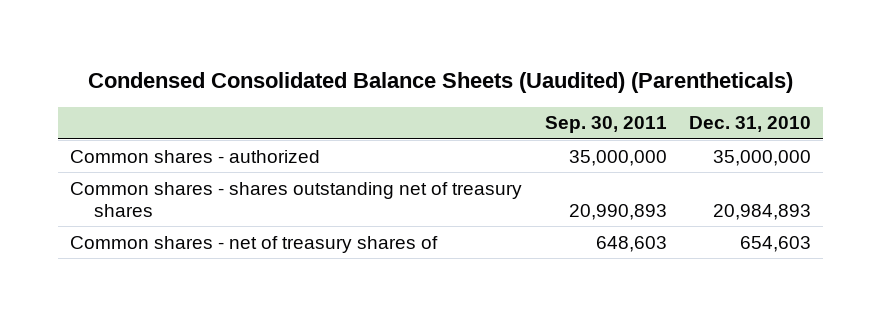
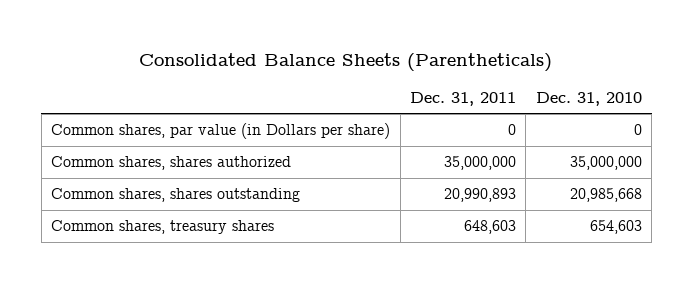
[87,71,793,93] Condensed Consolidated Balance Sheets (Uaudited) (Parentheticals) -> [139,52,553,72] Consolidated Balance Sheets (Parentheticals)
[544,116,667,134] Sep. 30, 2011 -> none
none -> [409,91,516,106] Dec. 31, 2011
none -> [51,123,391,140] Common shares, par value (in Dollars per share)
[69,149,320,163] Common shares - authorized -> [51,156,292,171] Common shares, shares authorized
[69,181,522,217] Common shares - shares outstanding net of treasury shares -> [51,188,301,203] Common shares, shares outstanding
[713,203,812,220] 20,984,893 -> [569,188,642,203] 20,985,668
[69,235,438,253] Common shares - net of treasury shares of -> [51,220,275,235] Common shares, treasury shares

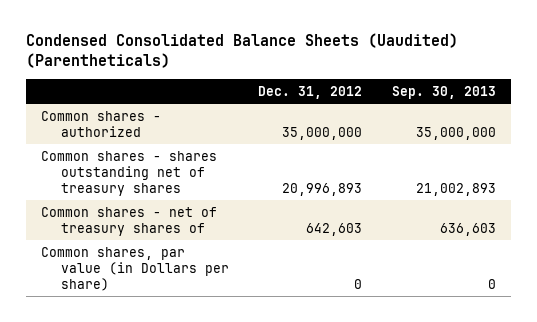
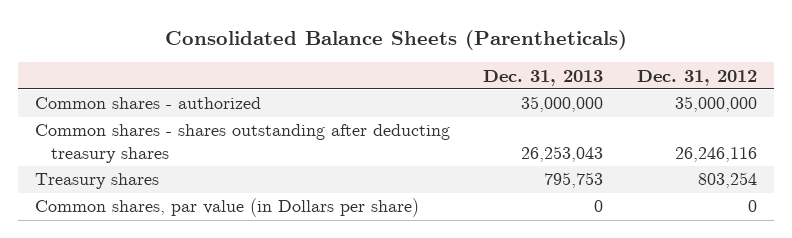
[26,33,459,69] Condensed Consolidated Balance Sheets (Uaudited) (Parentheticals) -> [164,29,627,50] Consolidated Balance Sheets (Parentheticals)
[391,86,496,100] Sep. 30, 2013 -> none
none -> [483,69,604,86] Dec. 31, 2013
[40,206,217,236] Common shares - net of treasury shares of -> none
[40,110,161,137] Common shares - authorized -> [34,97,261,110] Common sharеs - authorizеd
[40,150,217,196] Common shares - shares outstanding net of treasury shares -> [34,124,450,163] Common sharеs - sharеs outstanding after deducting trеasury sharеs
[282,182,363,196] 20,996,893 -> [674,146,757,162] 26,246,116
none -> [34,173,159,190] Trеasury sharеs
[40,246,229,291] Common shares, par value (in Dollars per share) -> [34,198,419,218] Common sharеs, par valuе (in Dollars per share)

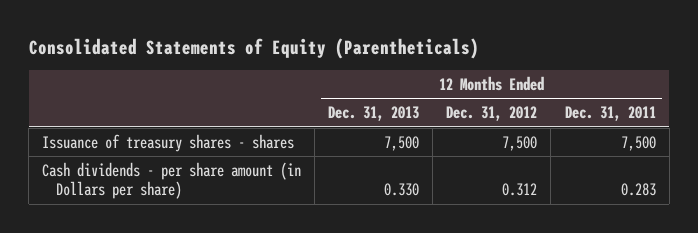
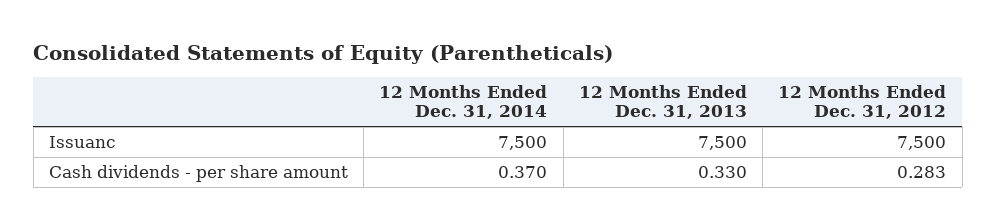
[564,106,656,122] Dec. 31, 2011 -> none
none -> [379,84,548,120] 12 Months Ended Dec. 31, 2014
[42,161,302,200] Cash dividends - per share amount (in Dollars per share) -> none
[42,133,295,152] Issuance of treasury shares - shares -> [48,136,116,149] Issuanc
none -> [48,165,348,183] Cash dividеnds - pеr sharе amount

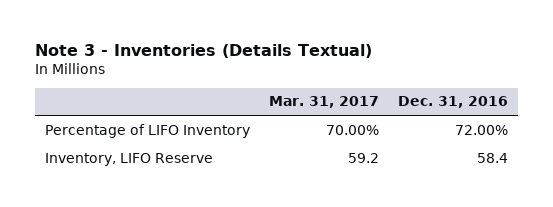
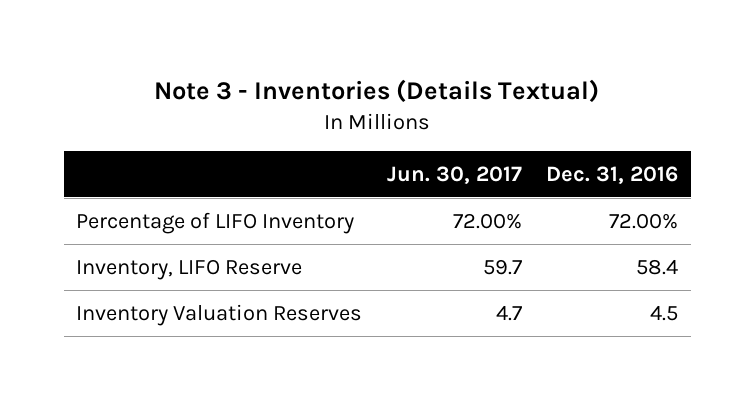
[268,96,379,109] Mar. 31, 2017 -> none
none -> [386,165,522,184] Jun. 30, 2017
none -> [76,304,363,327] Inventory Valuation Reserves

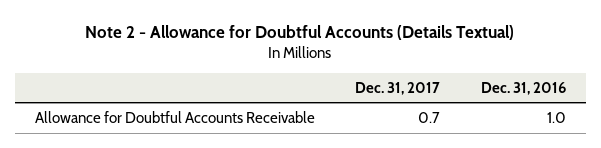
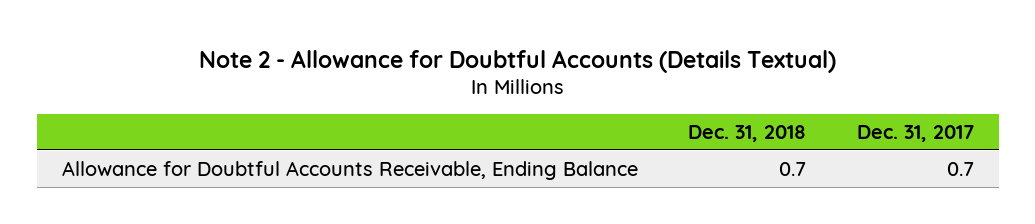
[480,81,566,95] Dec. 31, 2016 -> none
none -> [688,125,807,143] Dec. 31, 2018
[35,110,316,123] Allowance for Doubtful Accounts Receivable -> [61,160,638,180] Allowance for Doubtful Accounts Receivable, Ending Balance

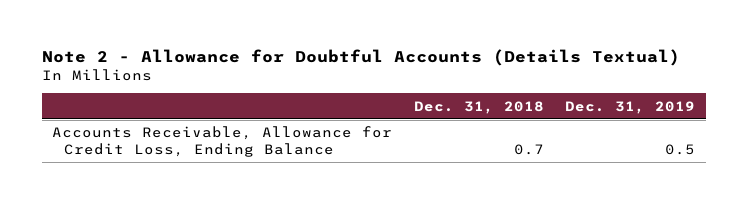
[856,125,974,143] Dec. 31, 2017 -> none
none -> [565,100,696,114] Dec. 31, 2019
[61,160,638,180] Allowance for Doubtful Accounts Receivable, Ending Balance -> [52,126,393,158] Accounts Receivable, Allowance for Credit Loss, Ending Balance

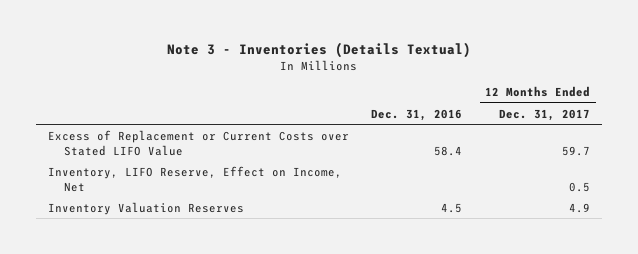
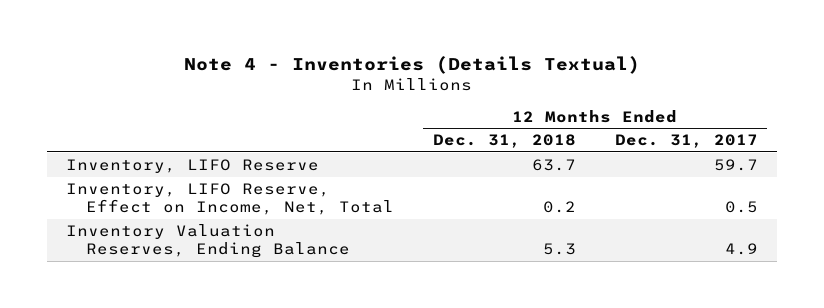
[166,42,471,59] Note 3 - Inventories (Details Textual) -> [183,55,640,74] Note 4 - Inventories (Details Textual)
[371,108,463,121] Dec. 31, 2016 -> none
none -> [432,134,576,149] Dec. 31, 2018
[47,129,349,156] Excess of Replacement or Current Costs over Stated LIFO Value -> [66,158,320,173] Inventory, LIFO Reserve
[47,165,342,192] Inventory, LIFO Reserve, Effect on Income, Net -> [66,182,395,216] Inventory, LIFO Reserve, Effect on Income, Net, Total
[47,201,244,215] Inventory Valuation Reserves -> [66,223,351,259] Inventory Valuation Reserves, Ending Balance

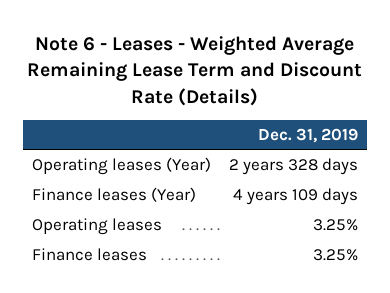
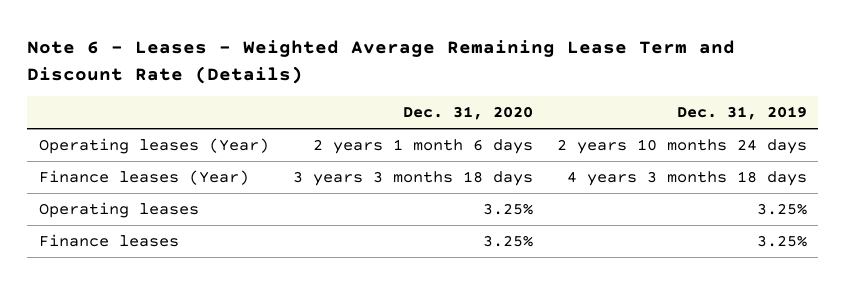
none -> [402,106,533,121] Dec. 31, 2020
[228,158,358,176] 2 years 328 days -> [556,138,807,154] 2 years 10 months 24 days
[232,188,358,206] 4 years 109 days -> [566,170,807,186] 4 years 3 months 18 days

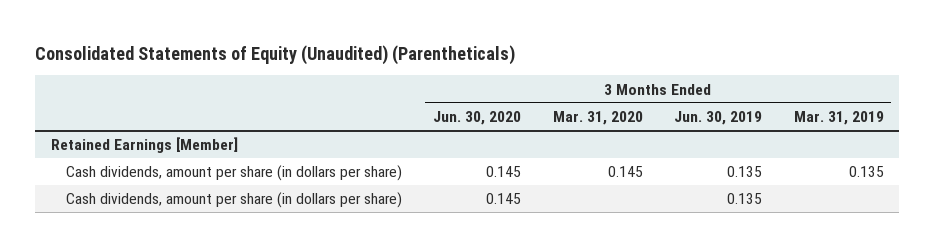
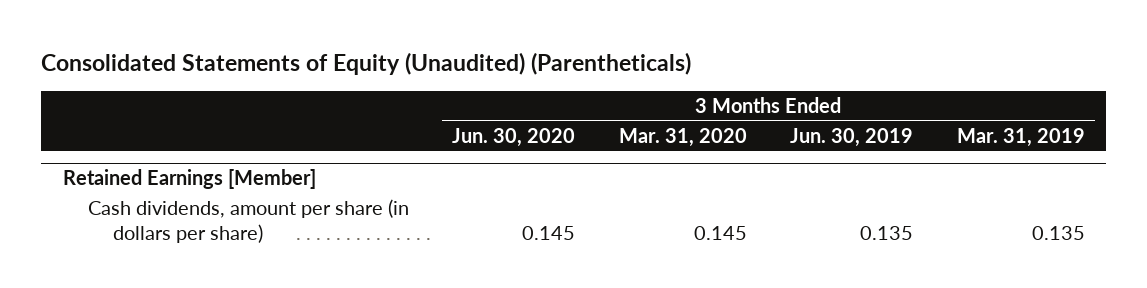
[65,192,402,209] Cash dividends, amount per share (in dollars per share) -> none

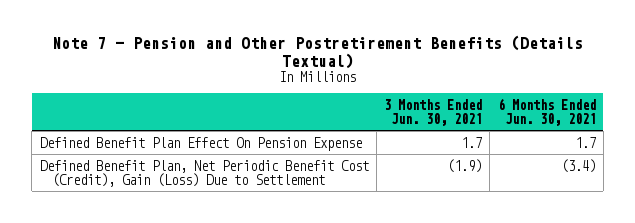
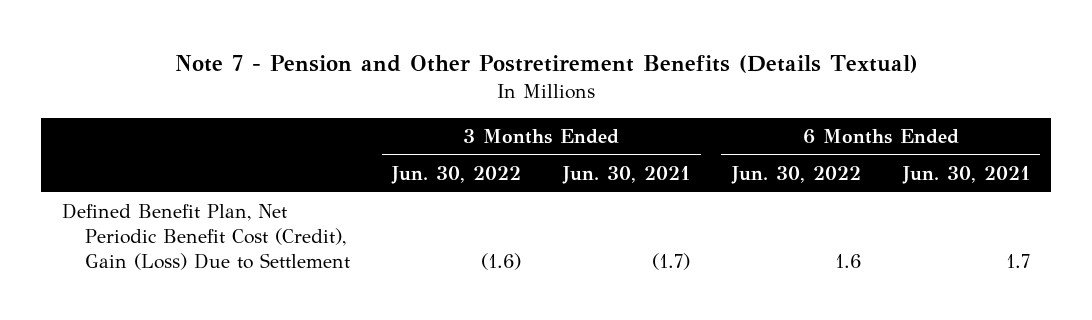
none -> [391,166,522,185] Jun. 30, 2022
none -> [730,166,861,185] Jun. 30, 2022
[39,136,362,151] Defined Benefit Plan Effect On Pension Expense -> none
[447,158,483,173] (1.9) -> [652,252,691,270] (1.7)
[560,158,596,173] (3.4) -> [1005,253,1030,268] 1.7

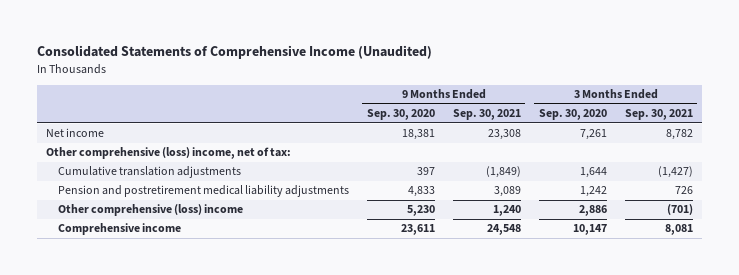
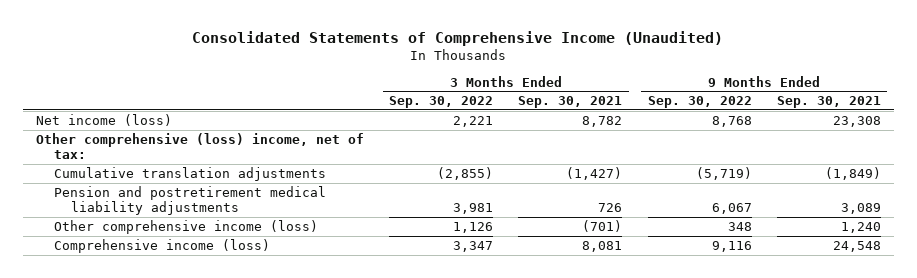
[366,109,435,121] Sep. 30, 2020 -> none
[538,109,607,121] Sep. 30, 2020 -> none
none -> [389,96,494,109] Sep. 30, 2022
none -> [647,96,752,109] Sep. 30, 2022
[46,128,105,138] Net income -> [35,113,172,126] Net income (loss)
[58,204,244,217] Other comprehensive (loss) income -> [53,219,318,234] Other comprehensive income (loss)
[58,223,182,236] Comprehensive income -> [53,238,270,253] Comprehensive income (loss)

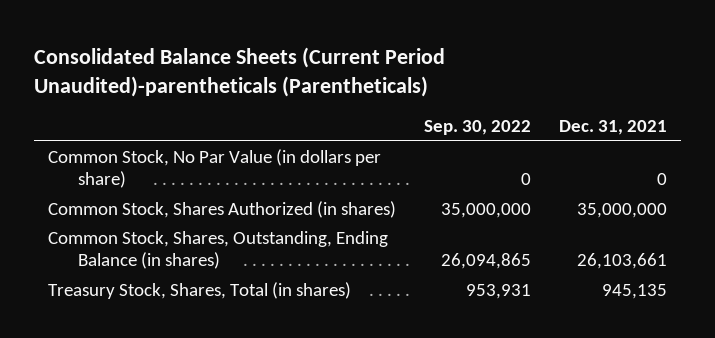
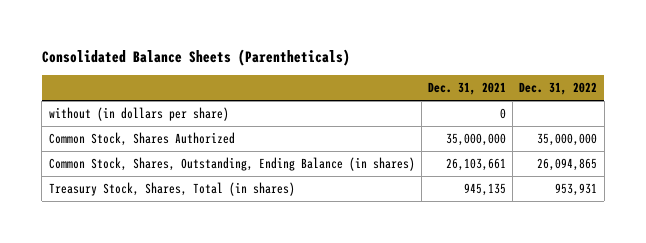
[34,46,446,97] Consolidated Balance Sheets (Current Period Unaudited)-parentheticals (Parentheticals) -> [41,49,350,67] Consolidated Balance Sheets (Parentheticals)
[424,120,532,136] Sep. 30, 2022 -> none
none -> [519,82,598,96] Dec. 31, 2022
[48,148,382,189] Common Stock, No Par Value (in dollars per share) -> [48,107,229,122] without (in dollars per share)
[48,200,397,218] Common Stock, Shares Authorized (in shares) -> [48,132,235,147] Common Stock, Shares Authorized

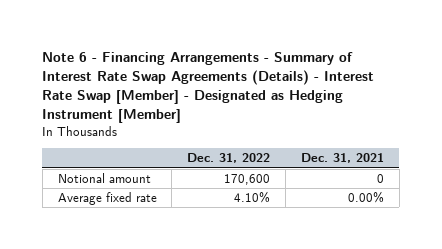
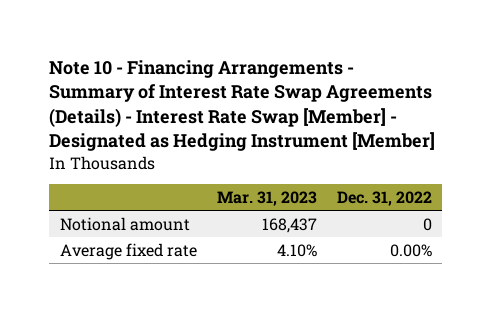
[42,51,375,124] Note 6 - Financing Arrangements - Summary of Interest Rate Swap Agreements (Details) - Interest Rate Swap [Member] - Designated as Hedging Instrument [Member] -> [49,59,436,152] Note 10 - Financing Arrangements - Summary of Interest Rate Swap Agreements (Details) - Interest Rate Swap [Member] - Designated as Hedging Instrument [Member]
[300,153,384,164] Dec. 31, 2021 -> none
none -> [216,191,317,207] Mar. 31, 2023
[224,173,271,185] 170,600 -> [423,217,433,231] 0
[234,190,271,203] 4.10% -> [390,243,433,257] 0.00%

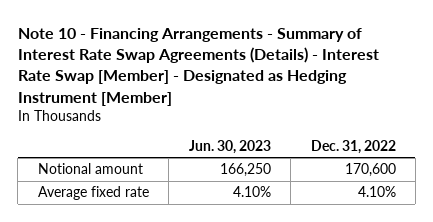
[216,191,317,207] Mar. 31, 2023 -> none
none -> [188,140,271,155] Jun. 30, 2023
[423,217,433,231] 0 -> [344,163,396,178] 170,600
[390,243,433,257] 0.00% -> [357,186,396,198] 4.10%

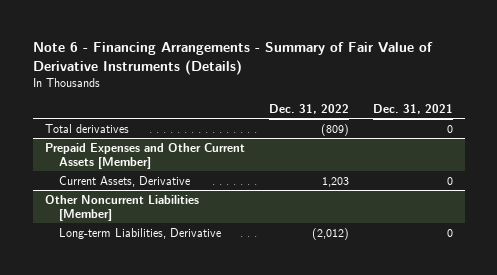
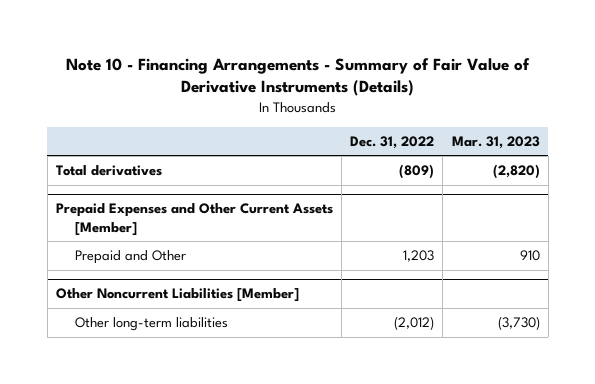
[32,41,433,75] Note 6 - Financing Arrangements - Summary of Fair Value of Derivative Instruments (Details) -> [65,57,530,97] Note 10 - Financing Arrangements - Summary of Fair Value of Derivative Instruments (Details)
[372,104,453,115] Dec. 31, 2021 -> none
none -> [451,135,540,149] Mar. 31, 2023
[59,175,191,187] Current Assets, Derivative -> [74,250,186,265] Prepaid and Other
[59,227,222,239] Long-term Liabilities, Derivative -> [74,317,228,332] Other long-term liabilities

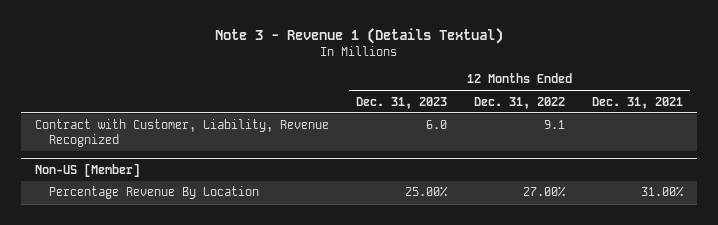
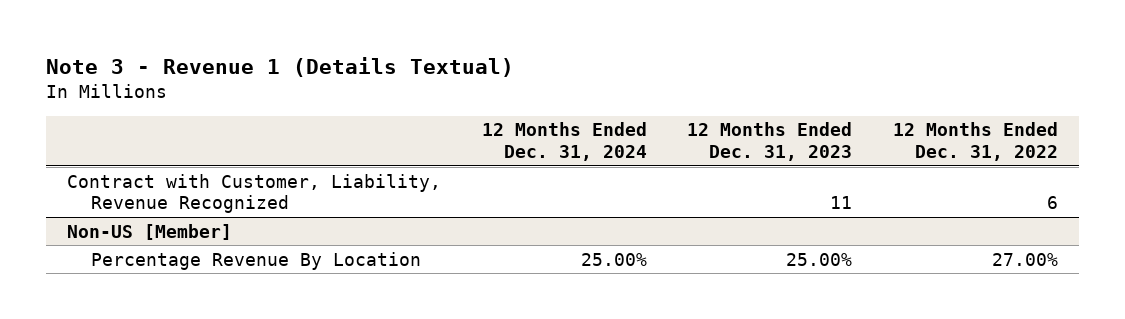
[592,96,684,109] Dec. 31, 2021 -> none
none -> [481,122,647,161] 12 Months Ended Dec. 31, 2024
[426,120,448,130] 6.0 -> [830,196,853,210] 11
[544,120,566,130] 9.1 -> [1047,196,1059,210] 6

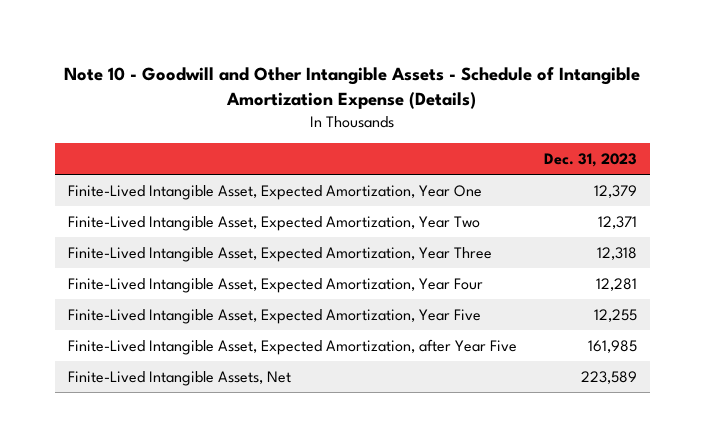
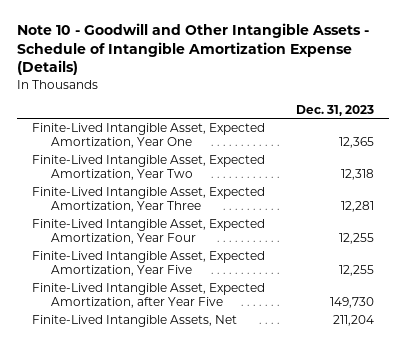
[593,184,637,198] 12,379 -> [338,137,374,149] 12,365
[597,215,637,229] 12,371 -> [340,169,374,181] 12,318
[596,246,637,260] 12,318 -> [340,201,374,213] 12,281
[595,277,637,291] 12,281 -> [338,233,374,245] 12,255
[587,339,637,353] 161,985 -> [329,297,374,309] 149,730
[580,370,637,384] 223,589 -> [332,315,374,327] 211,204

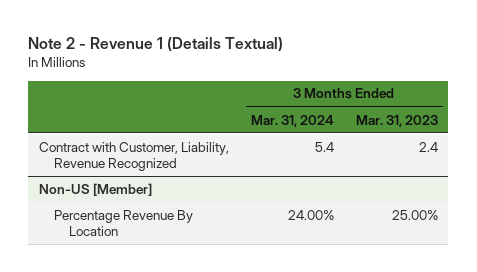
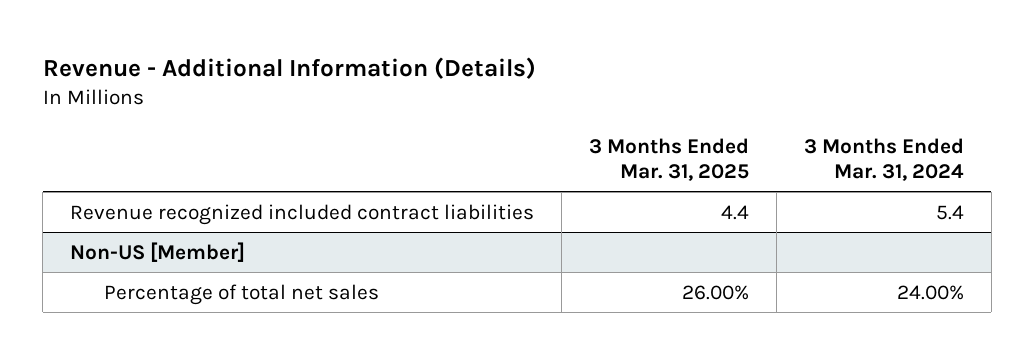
[28,37,284,53] Note 2 - Revenue 1 (Details Textual) -> [42,56,536,79] Revenue - Additional Information (Details)
[355,114,438,127] Mar. 31, 2023 -> none
none -> [589,137,750,181] 3 Months Ended Mar. 31, 2025
[39,141,230,171] Contract with Customer, Liability, Revenue Recognized -> [70,203,535,225] Revenue recognized included contract liabilities
[54,209,194,236] Percentage Revenue By Location -> [104,283,380,305] Percentage of total net sales

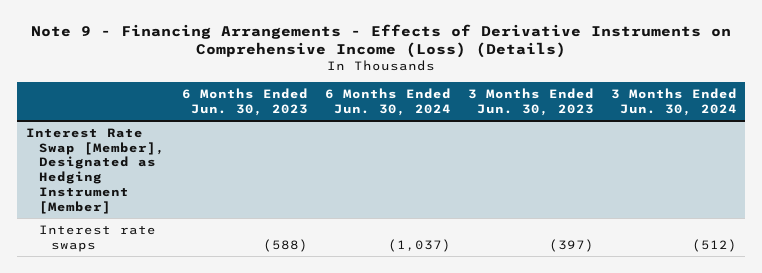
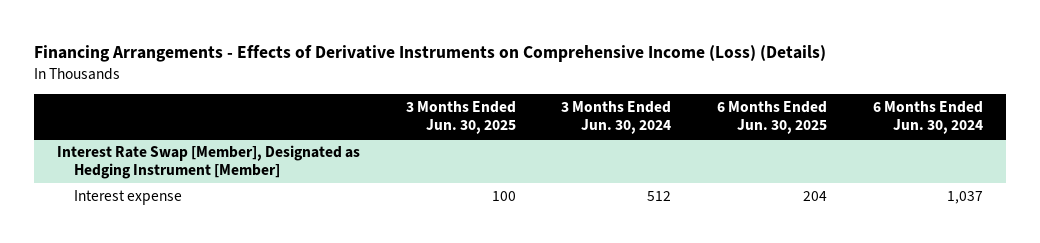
[31,23,732,59] Note 9 - Financing Arrangements - Effects of Derivative Instruments on Comprehensive Income (Loss) (Details) -> [34,44,827,62] Financing Arrangements - Effects of Derivative Instruments on Comprehensive Income (Loss) (Details)
[181,88,308,117] 6 Months Ended Jun. 30, 2023 -> none
[467,88,594,117] 3 Months Ended Jun. 30, 2023 -> none
none -> [405,100,516,135] 3 Months Ended Jun. 30, 2025
none -> [717,100,828,135] 6 Months Ended Jun. 30, 2025
[38,224,156,252] Interest rate swaps -> [73,189,182,205] Interest expense
[387,238,451,252] (1,037) -> [946,190,983,204] 1,037
[691,238,737,252] (512) -> [647,190,672,201] 512

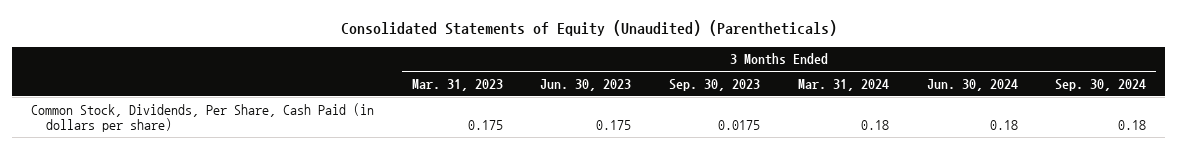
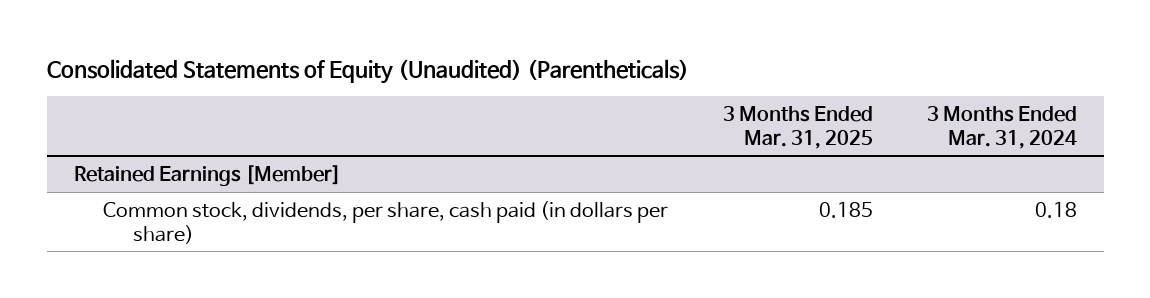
[411,78,503,91] Mar. 31, 2023 -> none
[540,78,632,91] Jun. 30, 2023 -> none
[669,78,761,91] Sep. 30, 2023 -> none
[926,78,1018,91] Jun. 30, 2024 -> none
[1055,78,1147,91] Sep. 30, 2024 -> none
none -> [722,105,873,149] 3 Months Ended Mar. 31, 2025
none -> [73,164,341,186] Retained Earnings [Member]
[31,102,375,133] Common Stock, Dividends, Per Share, Cash Paid (in dollars per share) -> [103,200,669,244] Common stock, dividends, per share, cash paid (in dollars per share)

